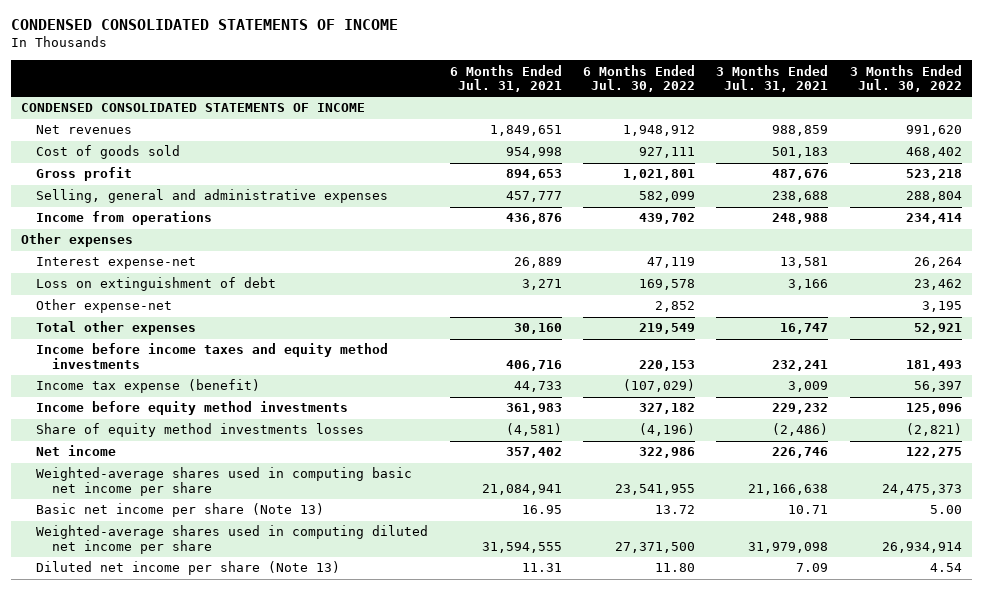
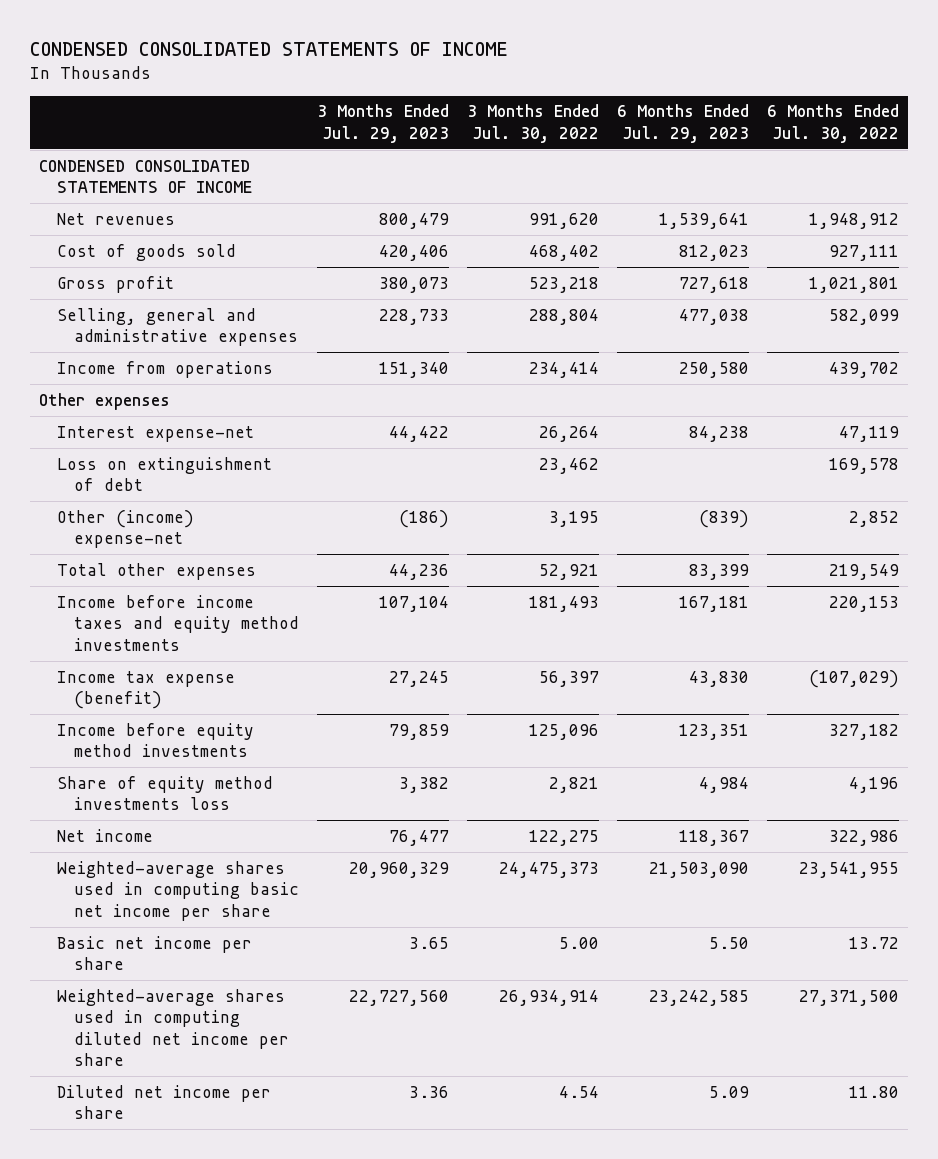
[449,64,562,93] 6 Months Ended Jul. 31, 2021 -> none
[716,64,829,93] 3 Months Ended Jul. 31, 2021 -> none
none -> [317,104,450,143] 3 Months Ended Jul. 29, 2023
none -> [617,104,750,143] 6 Months Ended Jul. 29, 2023
[36,299,173,314] Other expense-net -> [56,509,194,549] Other (income) expense-net
[36,423,365,438] Share of equity method investments losses -> [56,775,273,811] Share of equity method investments loss
[639,423,696,437] (4,196) -> [848,776,899,793] 4,196
[905,423,962,437] (2,821) -> [549,776,600,793] 2,821
[36,503,325,518] Basic net income per share (Note 13) -> [56,935,252,971] Basic net income per share
[36,561,341,576] Diluted net income per share (Note 13) -> [56,1084,271,1120] Diluted net income per share

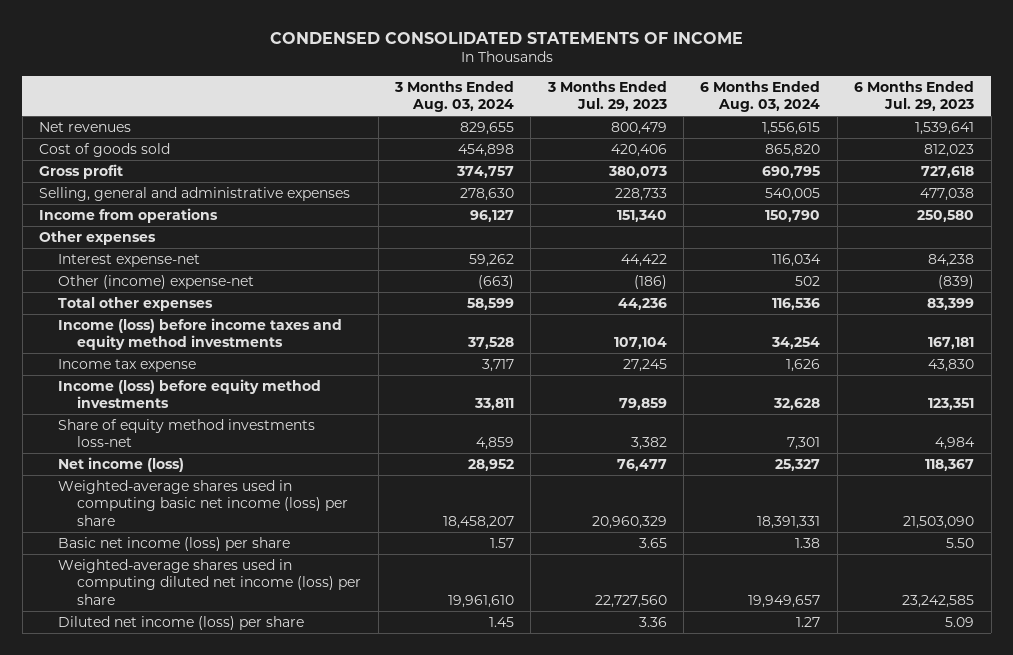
[467,104,600,143] 3 Months Ended Jul. 30, 2022 -> none
[766,104,899,143] 6 Months Ended Jul. 30, 2022 -> none
none -> [393,80,514,113] 3 Months Ended Aug. 03, 2024
none -> [700,80,821,113] 6 Months Ended Aug. 03, 2024
[39,159,252,194] CONDENSED CONSOLIDATED STATEMENTS OF INCOME -> none
[56,456,272,492] Loss on extinguishment of debt -> none
[56,594,300,651] Income before income taxes and equity method investments -> [58,317,343,351] Income (loss) before income taxes and equity method investments
[56,670,235,710] Income tax expense (benefit) -> [58,358,197,372] Income tax expense
[56,722,254,758] Income before equity method investments -> [58,378,322,409] Income (loss) before equity method investments
[56,775,273,811] Share of equity method investments loss -> [58,418,316,448] Share of equity method investments loss-net
[56,828,153,842] Net income -> [58,456,185,472] Net income (loss)
[56,860,300,921] Weighted-average shares used in computing basic net income per share -> [58,479,349,526] Weighted-average shares used in computing basic net income (loss) per share
[56,935,252,971] Basic net income per share -> [58,536,291,551] Basic net income (loss) per share
[56,988,290,1066] Weighted-average shares used in computing diluted net income per share -> [58,558,362,605] Weighted-average shares used in computing diluted net income (loss) per share
[56,1084,271,1120] Diluted net income per share -> [58,615,305,630] Diluted net income (loss) per share

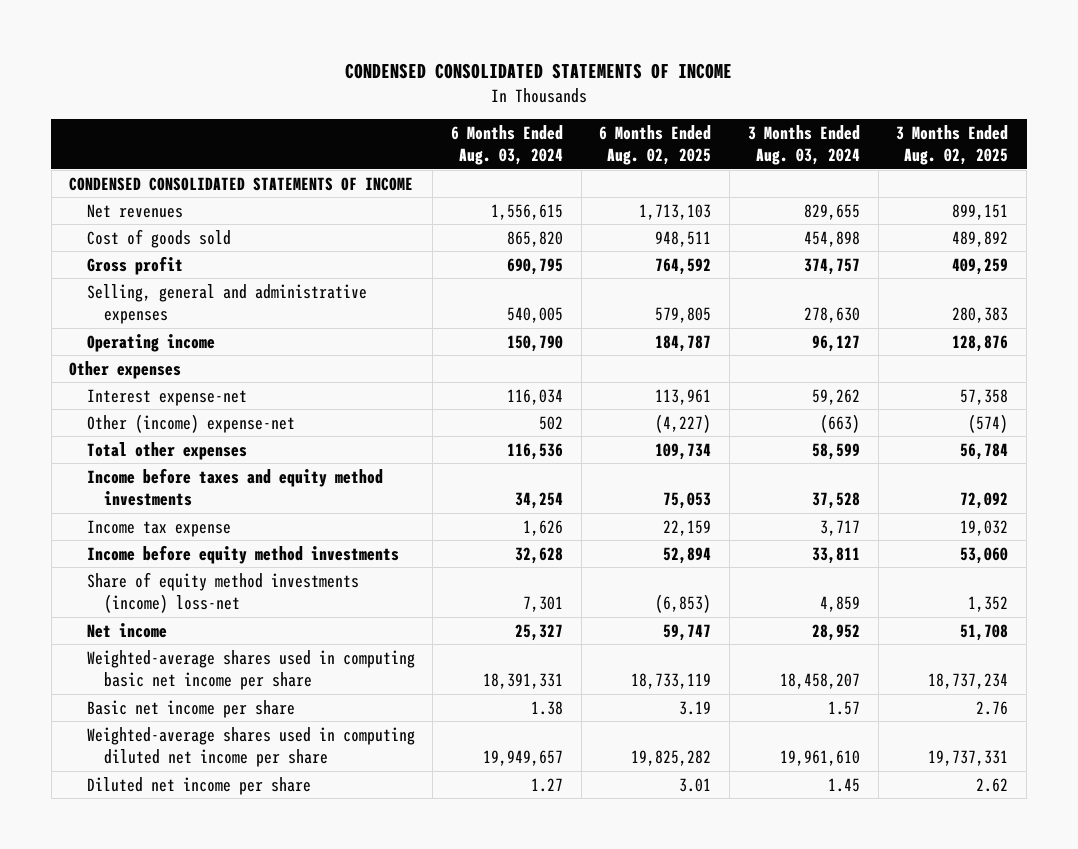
[546,80,667,112] 3 Months Ended Jul. 29, 2023 -> none
[854,80,975,112] 6 Months Ended Jul. 29, 2023 -> none
none -> [599,124,712,166] 6 Months Ended Aug. 02, 2025
none -> [896,124,1009,166] 3 Months Ended Aug. 02, 2025
none -> [69,176,414,191] CONDENSED CONSOLIDATED STATEMENTS OF INCOME
[39,207,219,223] Income from operations -> [86,333,215,352] Operating income
[58,317,343,351] Income (loss) before income taxes and equity method investments -> [86,467,383,507] Income before taxes and equity method investments
[58,378,322,409] Income (loss) before equity method investments -> [86,544,399,564] Income before equity method investments
[58,418,316,448] Share of equity method investments loss-net -> [86,571,359,614] Share of equity method investments (income) loss-net
[58,456,185,472] Net income (loss) -> [86,622,167,638] Net income
[58,479,349,526] Weighted-average shares used in computing basic net income (loss) per share -> [86,649,415,691] Weighted-average shares used in computing basic net income per share
[58,536,291,551] Basic net income (loss) per share -> [86,699,295,718] Basic net income per share
[58,558,362,605] Weighted-average shares used in computing diluted net income (loss) per share -> [86,726,415,768] Weighted-average shares used in computing diluted net income per share
[58,615,305,630] Diluted net income (loss) per share -> [86,776,311,795] Diluted net income per share

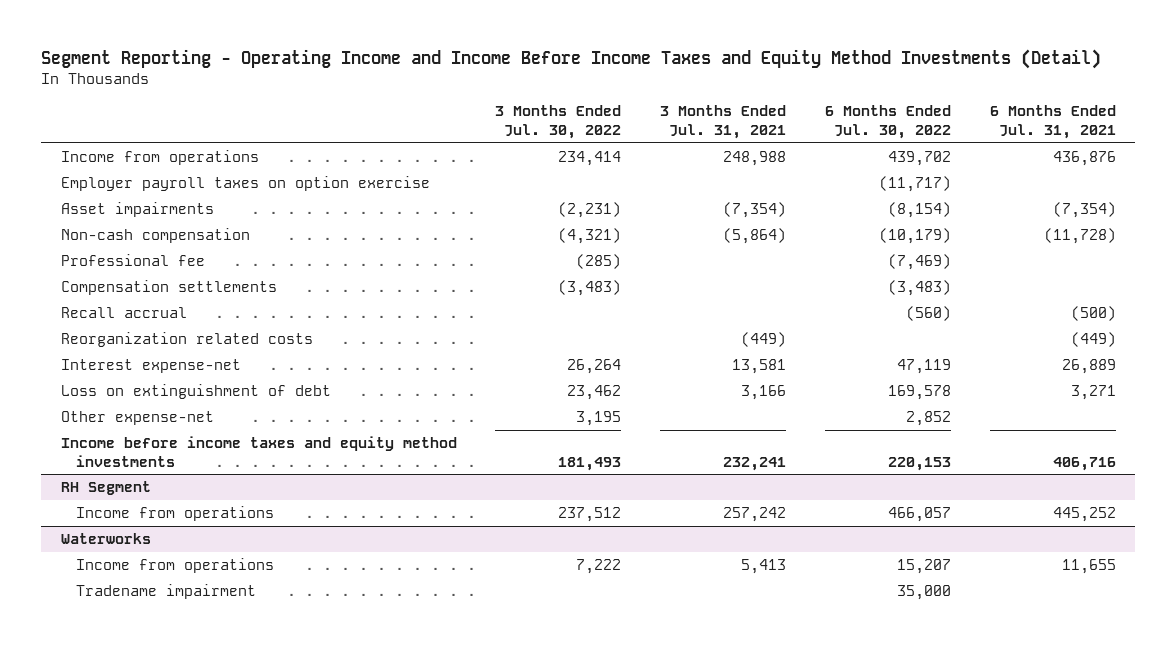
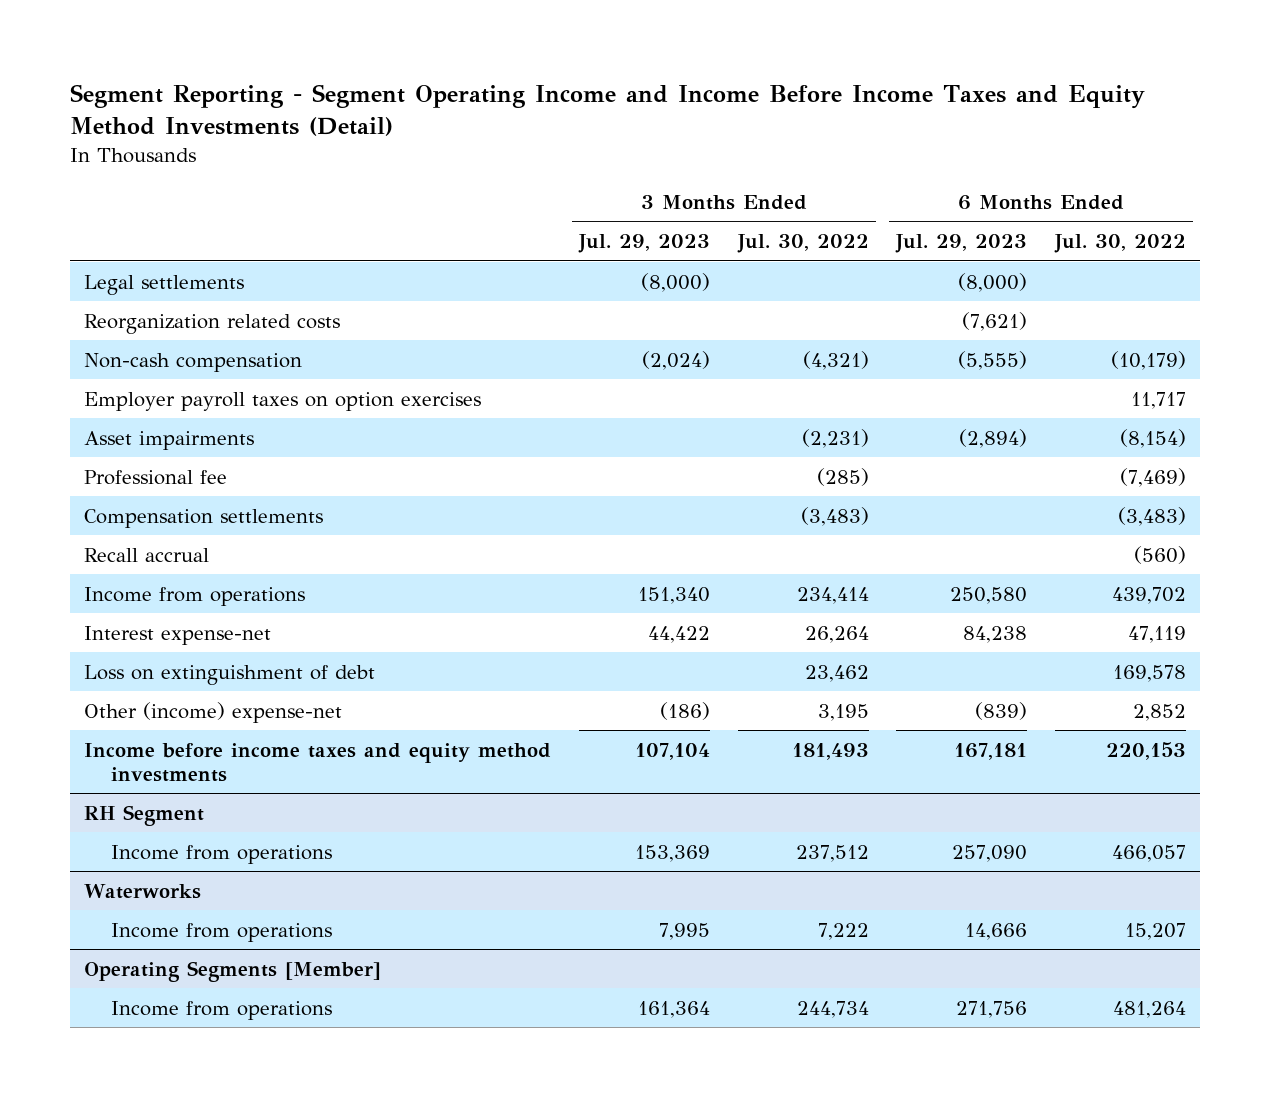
[41,48,1102,69] Segment Reporting - Operating Income and Income Before Income Taxes and Equity Method Investments (Detail) -> [69,83,1145,137] Segment Reporting - Segment Operating Income and Income Before Income Taxes and Equity Method Investments (Detail)
[660,105,787,139] 3 Months Ended Jul. 31, 2021 -> none
[989,105,1116,139] 6 Months Ended Jul. 31, 2021 -> none
none -> [577,234,710,254] Jul. 29, 2023
none -> [895,234,1028,254] Jul. 29, 2023
[60,175,430,191] Employer payroll taxes on option exercise -> none
none -> [83,274,244,295] Legal settlements
[60,331,313,347] Reorganization related costs -> [83,313,340,334] Reorganization related costs
none -> [83,391,481,411] Employer payroll taxes on option exercises
[60,201,214,217] Asset impairments -> [83,430,254,450] Asset impairments
[60,149,259,165] Income from operations -> [83,586,305,606] Income from operations
[60,410,214,425] Other expense-net -> [83,701,342,723] Other (income) expense-net
[76,583,257,599] Tradename impairment -> none
none -> [83,960,381,982] Operating Segments [Member]
none -> [110,1000,332,1020] Income from operations

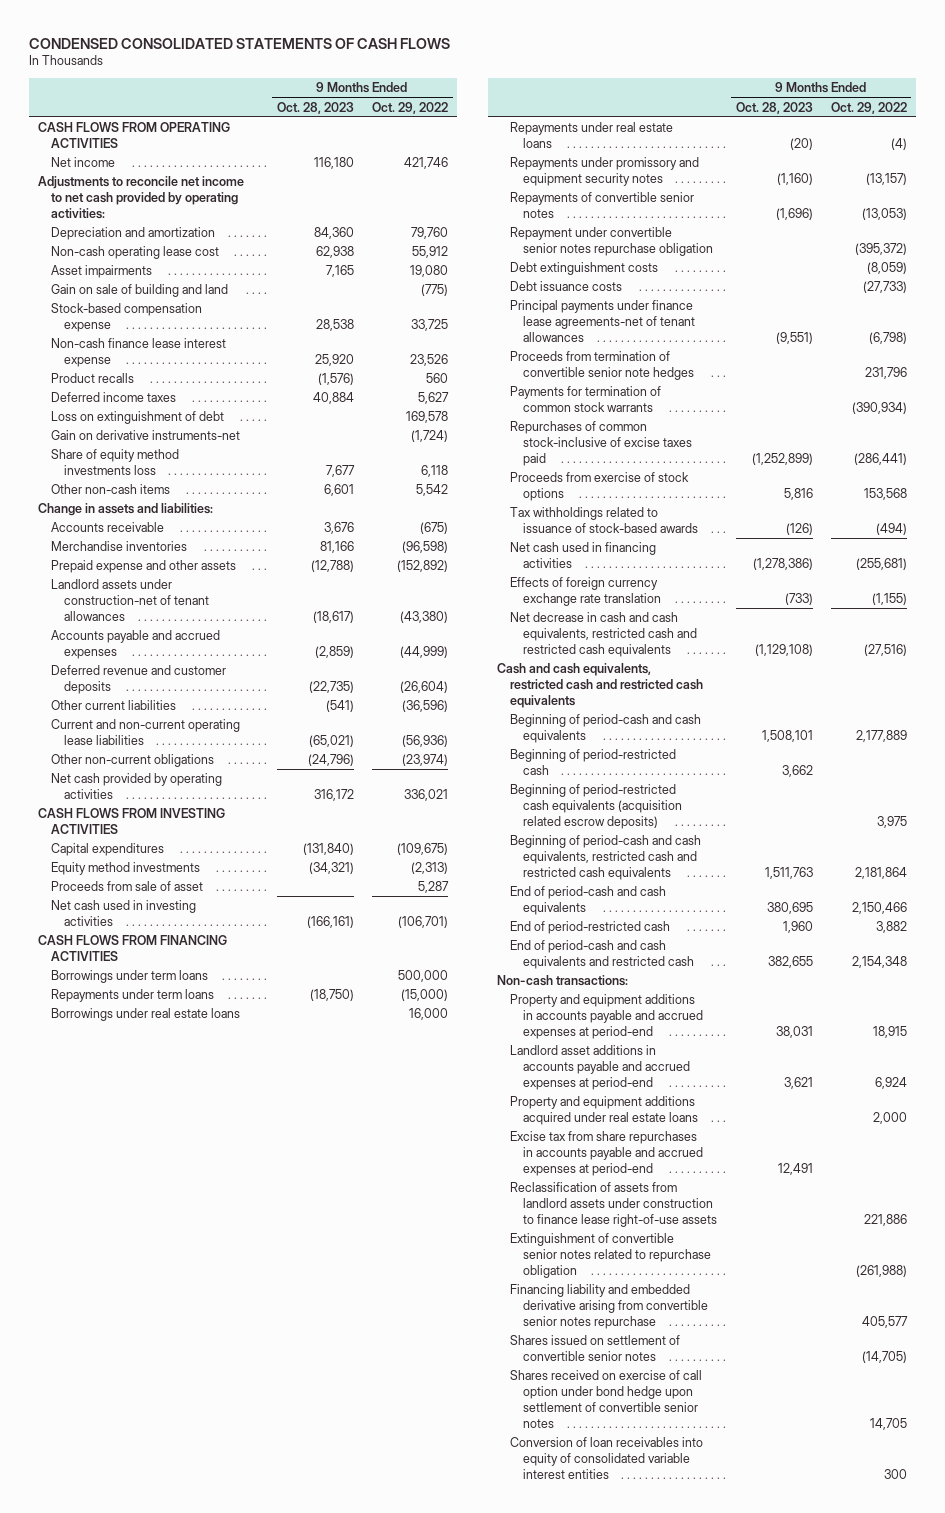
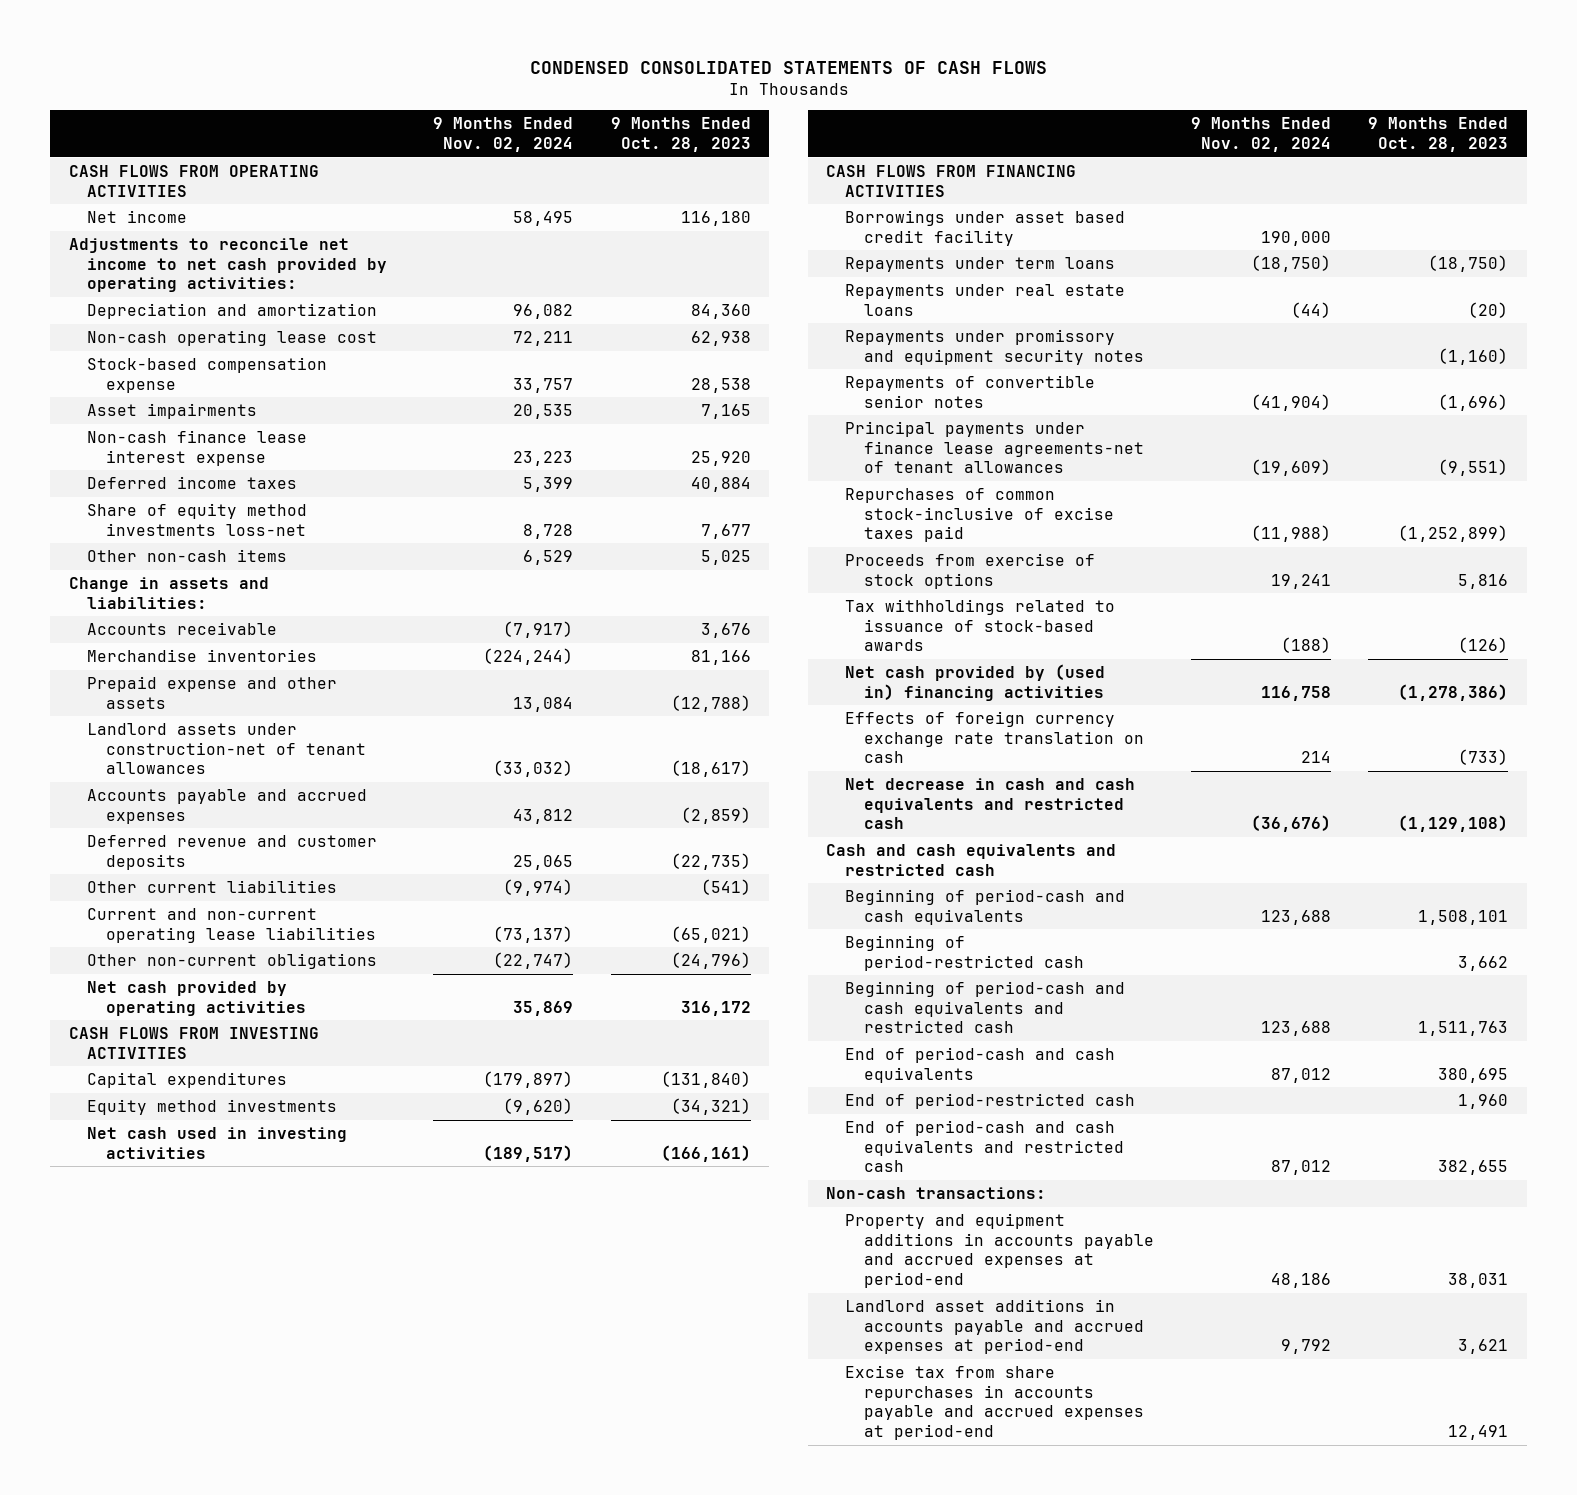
[371,101,448,114] Oct. 29, 2022 -> none
none -> [433,117,574,152] 9 Months Ended Nov. 02, 2024
[51,284,229,298] Gain on sale of building and land -> none
[51,265,153,279] Asset impairments -> [87,403,258,420] Asset impairments
[51,373,135,384] Product recalls -> none
[51,411,225,425] Loss on extinguishment of debt -> none
[51,430,241,441] Gain on derivative instruments-net -> none
[51,449,180,476] Share of equity method investments loss -> [87,503,308,536] Share of equity method investments loss-net
[323,484,354,497] 6,601 -> [700,550,751,566] 5,025
[51,881,204,892] Proceeds from sale of asset -> none
[51,970,209,984] Borrowings under term loans -> none
none -> [845,210,1126,246] Borrowings under asset based credit facility
[51,1008,241,1022] Borrowings under real estate loans -> none
[510,227,714,257] Repayment under convertible senior notes repurchase obligation -> none
[510,262,659,276] Debt extinguishment costs -> none
[510,281,623,292] Debt issuance costs -> none
[510,351,695,381] Proceeds from termination of convertible senior note hedges -> none
[510,386,662,413] Payments for termination of common stock warrants -> none
[510,542,657,569] Net cash used in financing activities -> [845,664,1106,701] Net cash provided by (used in) financing activities
[510,577,662,607] Effects of foreign currency exchange rate translation -> [845,711,1144,764] Effects of foreign currency exchange rate translation on cash
[510,612,698,657] Net decrease in cash and cash equivalents, restricted cash and restricted cash equivalents -> [845,778,1136,830] Net decrease in cash and cash equivalents and restricted cash
[497,663,704,708] Cash and cash equivalents, restricted cash and restricted cash equivalents -> [826,844,1117,876] Cash and cash equivalents and restricted cash
[510,784,683,829] Beginning of period-restricted cash equivalents (acquisition related escrow deposits) -> none
[510,835,702,880] Beginning of period-cash and cash equivalents, restricted cash and restricted cash equivalents -> [845,981,1126,1034] Beginning of period-cash and cash equivalents and restricted cash
[510,1096,699,1126] Property and equipment additions acquired under real estate loans -> none
[510,1182,718,1227] Reclassification of assets from landlord assets under construction to finance lease right-of-use assets -> none
[510,1233,712,1278] Extinguishment of convertible senior notes related to repurchase obligation -> none
[510,1284,709,1329] Financing liability and embedded derivative arising from convertible senior notes repurchase -> none
[510,1335,681,1362] Shares issued on settlement of convertible senior notes -> none
[510,1370,703,1428] Shares received on exercise of call option under bond hedge upon settlement of convertible senior notes -> none
[510,1437,704,1479] Conversion of loan receivables into equity of consolidated variable interest entities -> none

